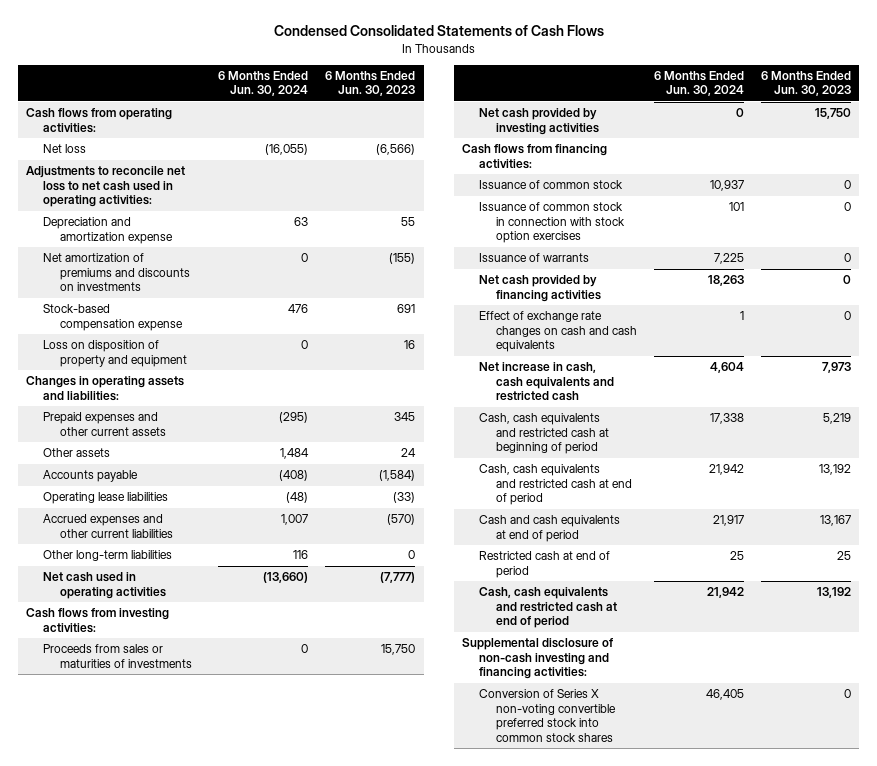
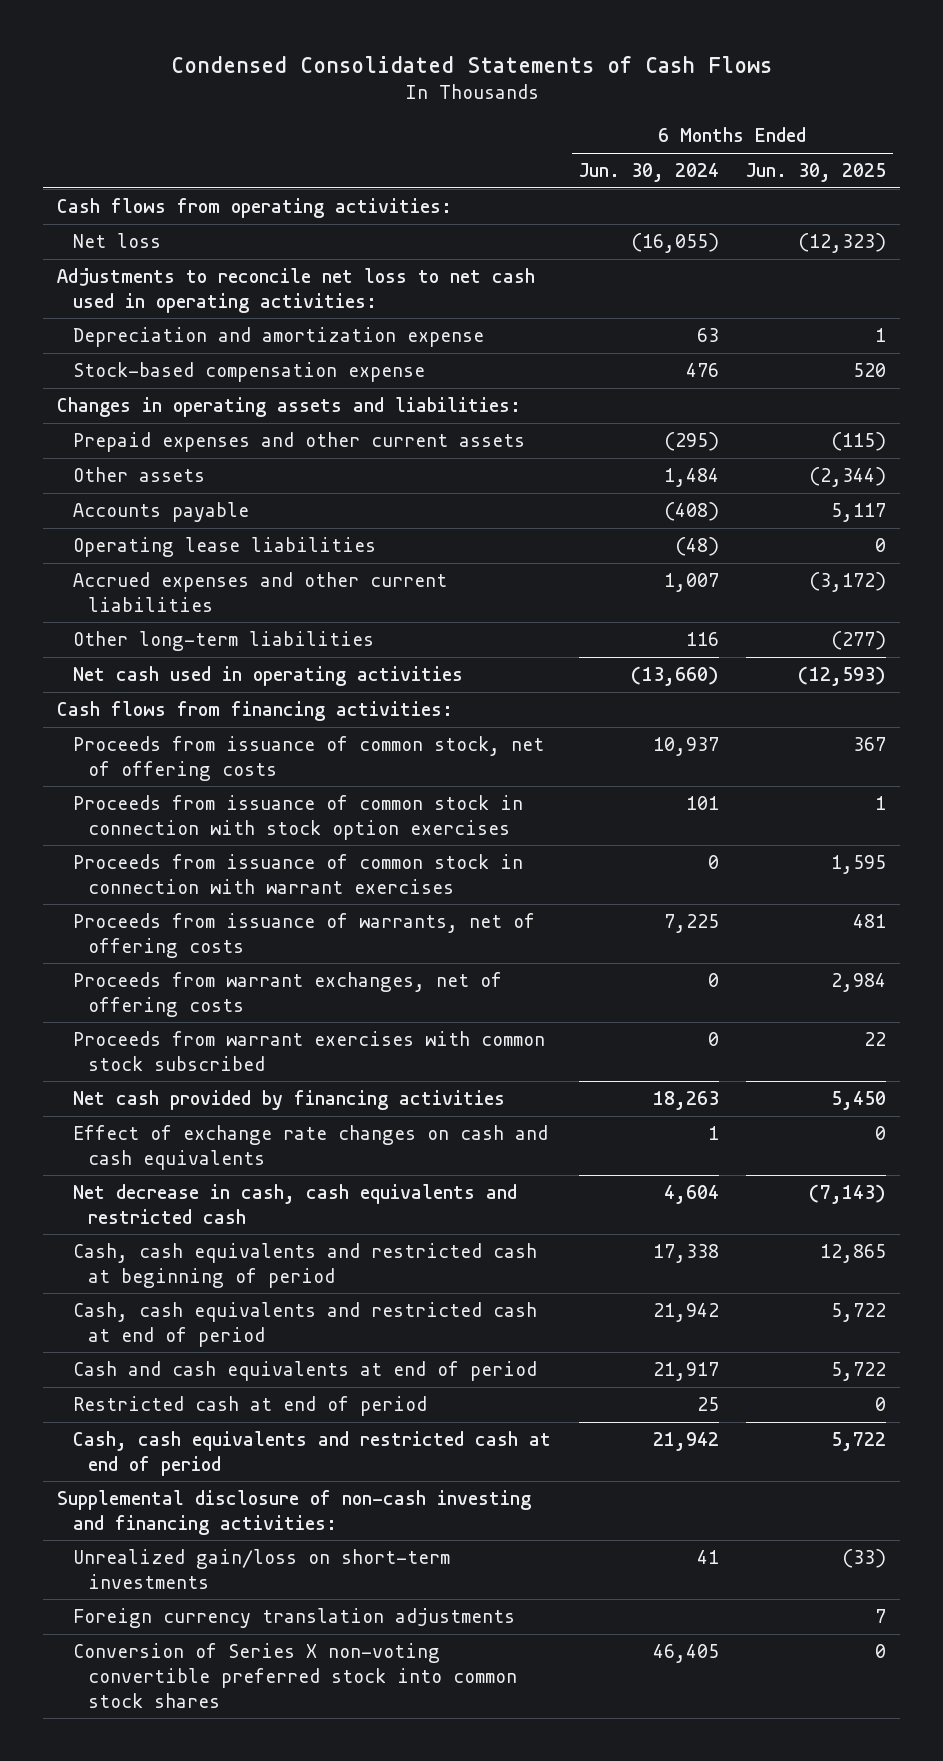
[325,71,416,97] 6 Months Ended Jun. 30, 2023 -> none
none -> [746,163,887,183] Jun. 30, 2025
[43,253,190,292] Net amortization of premiums and discounts on investments -> none
[43,340,187,367] Loss on disposition of property and equipment -> none
[26,608,170,633] Cash flows from investing activities: -> none
[43,644,192,668] Proceeds from sales or maturities of investments -> none
[478,108,599,135] Net cash provided by investing activities -> none
[478,180,623,190] Issuance of common stock -> [72,735,544,781] Proceeds from issuance of common stock, net of offering costs
[478,202,625,244] Issuance of common stock in connection with stock option exercises -> [72,794,523,840] Proceeds from issuance of common stock in connection with stock option exercises
none -> [72,853,523,894] Proceeds from issuance of common stock in connection with warrant exercises
[478,253,589,263] Issuance of warrants -> [72,912,535,958] Proceeds from issuance of warrants, net of offering costs
none -> [72,971,502,1017] Proceeds from warrant exchanges, net of offering costs
none -> [72,1030,545,1071] Proceeds from warrant exercises with common stock subscribed
[478,362,614,402] Net increase in cash, cash equivalents and restricted cash -> [72,1183,517,1224] Net decrease in cash, cash equivalents and restricted cash
none -> [72,1548,450,1589] Unrealized gain/loss on short-term investments
none -> [72,1607,515,1628] Foreign currency translation adjustments

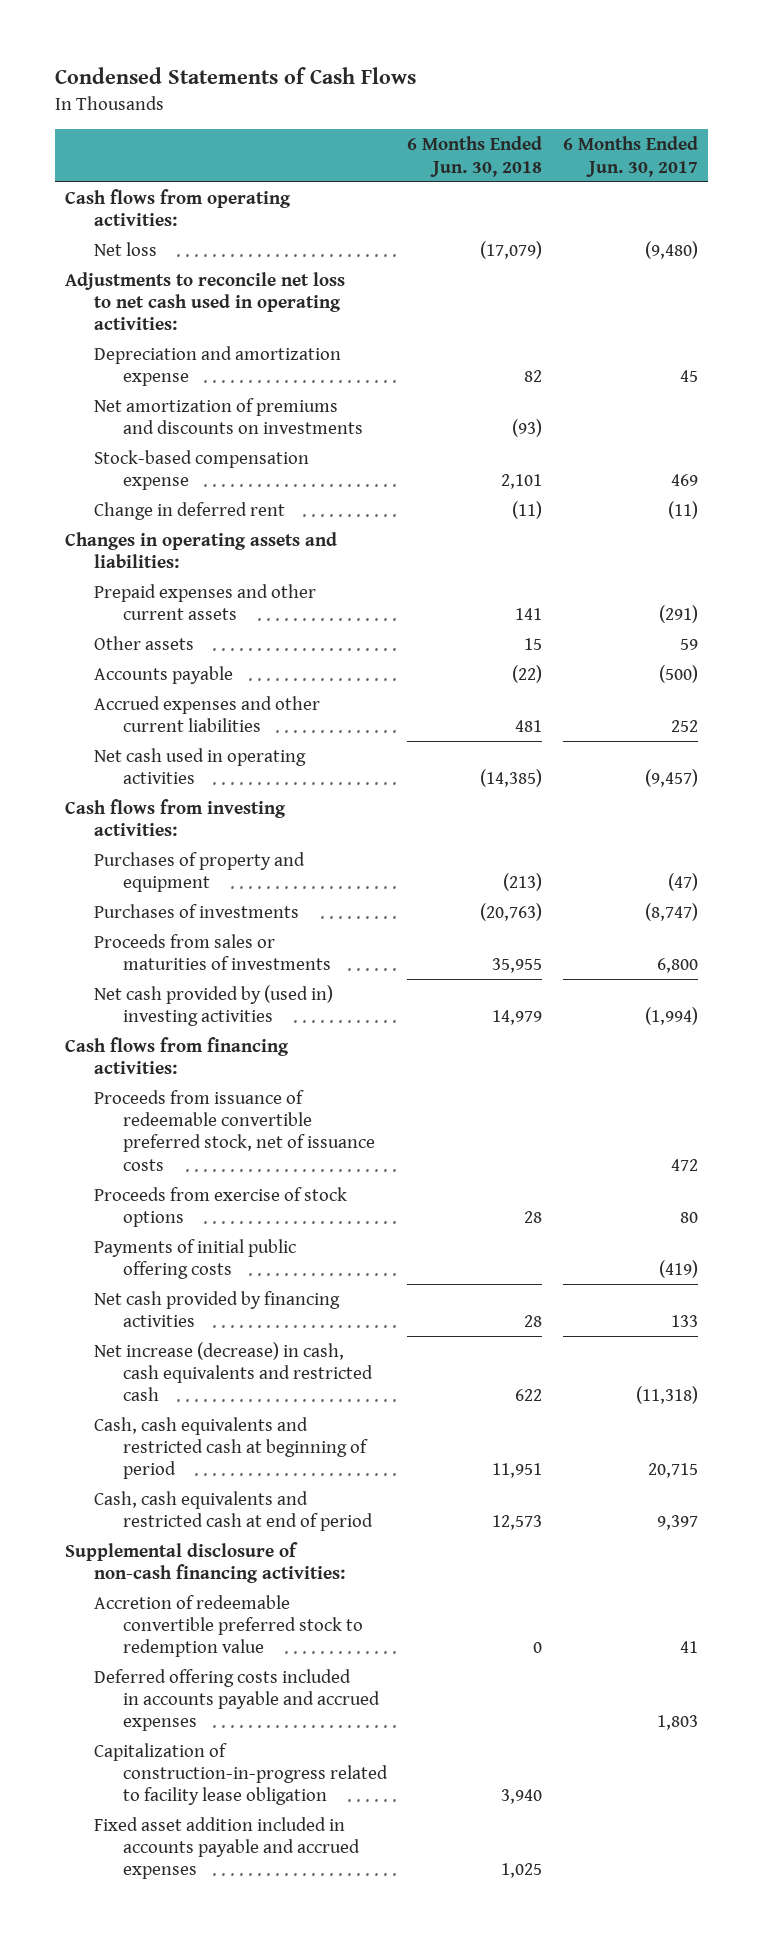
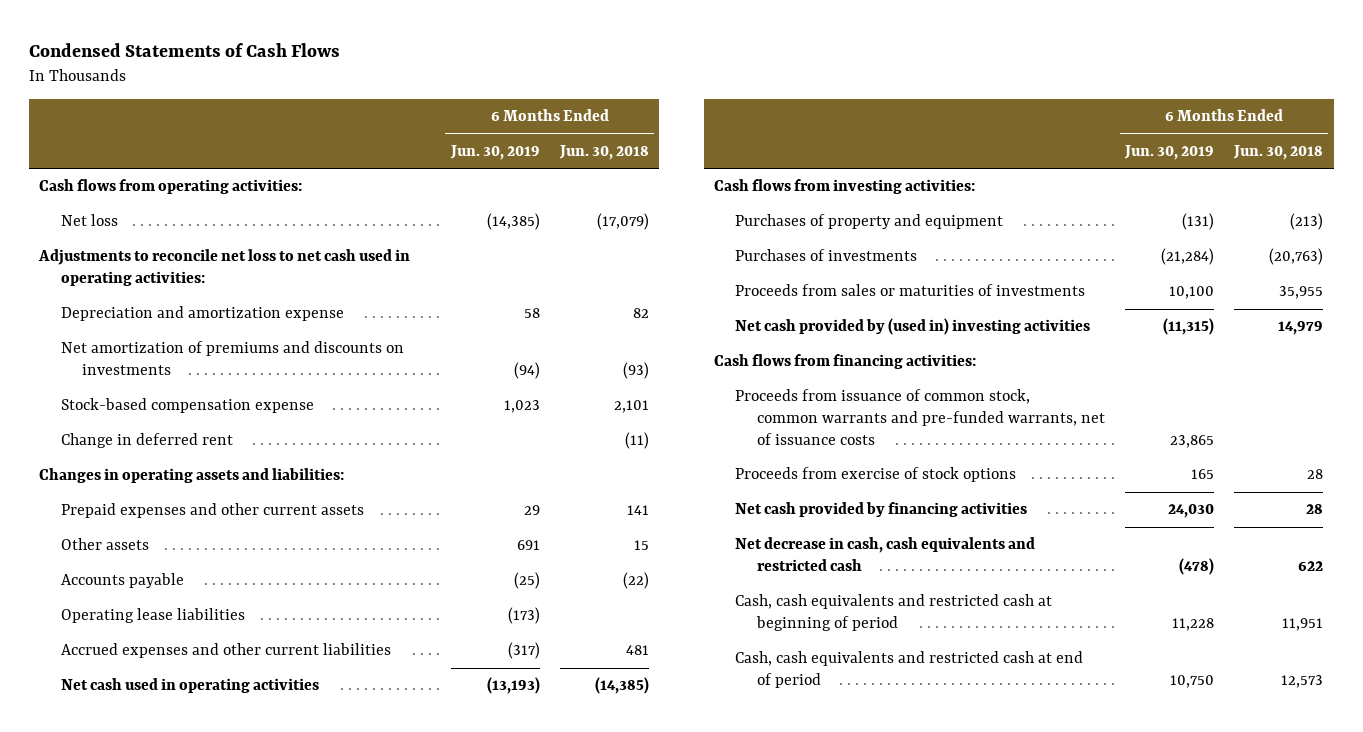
[562,136,698,177] 6 Months Ended Jun. 30, 2017 -> none
none -> [449,144,540,160] Jun. 30, 2019
none -> [60,608,245,624] Operating lease liabilities
[93,1089,375,1171] Proceeds from issuance of redeemable convertible preferred stock, net of issuance costs -> none
none -> [735,389,1105,446] Proceeds from issuance of common stock, common warrants and pre-funded warrants, net of issuance costs
[93,1238,296,1280] Payments of initial public offering costs -> none
[93,1341,373,1402] Net increase (decrease) in cash, cash equivalents and restricted cash -> [735,537,1036,572] Net decrease in cash, cash equivalents and restricted cash
[64,1541,345,1584] Supplemental disclosure of non-cash financing activities: -> none
[93,1594,363,1658] Accretion of redeemable convertible preferred stock to redemption value -> none
[93,1668,380,1732] Deferred offering costs included in accounts payable and accrued expenses -> none
[93,1742,388,1806] Capitalization of construction-in-progress related to facility lease obligation -> none
[93,1816,360,1880] Fixed asset addition included in accounts payable and accrued expenses -> none

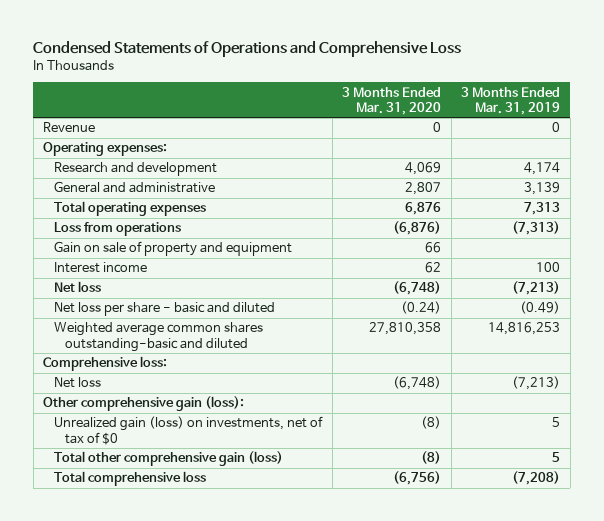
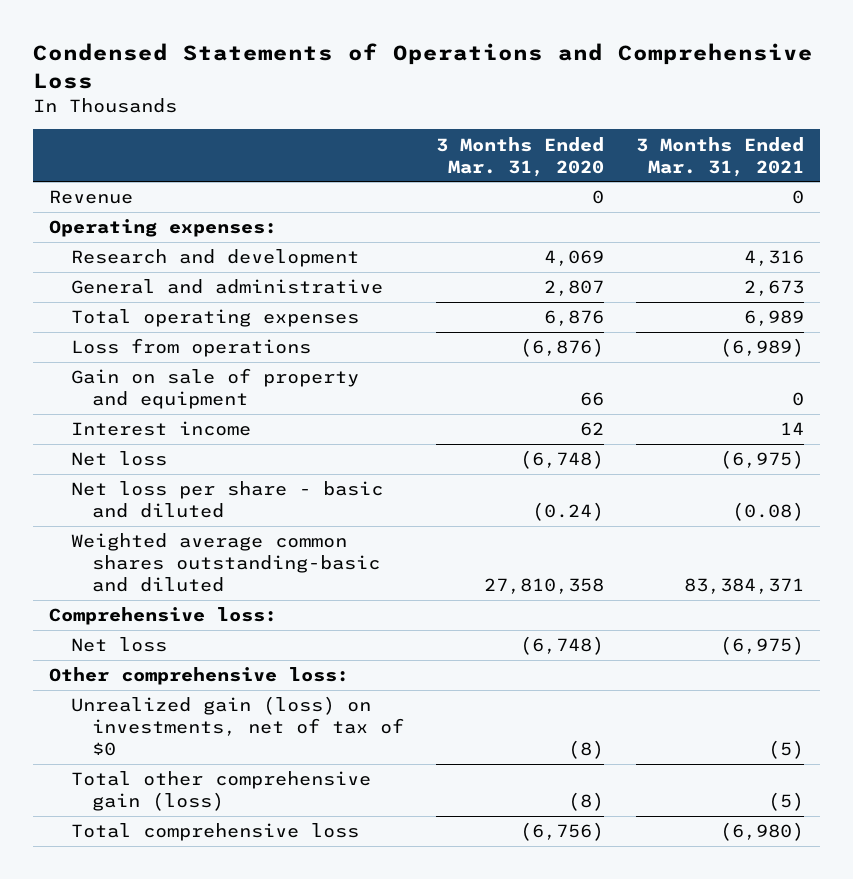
[461,86,561,116] 3 Months Ended Mar. 31, 2019 -> none
none -> [636,136,805,177] 3 Months Ended Mar. 31, 2021
[43,396,245,412] Other comprehensive gain (loss): -> [48,667,349,686] Other comprehensive loss:

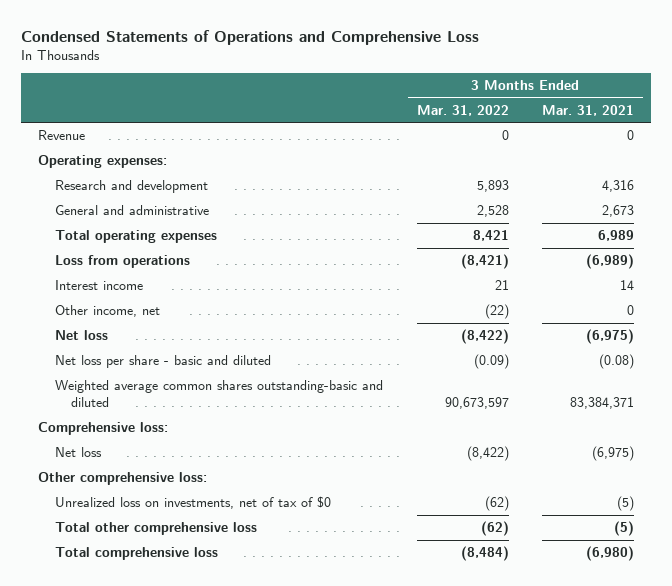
[436,136,605,177] 3 Months Ended Mar. 31, 2020 -> none
none -> [416,104,509,116] Mar. 31, 2022
[70,368,359,410] Gain on sale of property and equipment -> none
none -> [54,304,160,317] Other income, net
[70,696,405,757] Unrealized gain (loss) on investments, net of tax of $0 -> [54,495,331,509] Unrealized loss on investments, net of tax of $0
[70,771,371,812] Total other comprehensive gain (loss) -> [54,521,257,535] Total other comprehensive loss

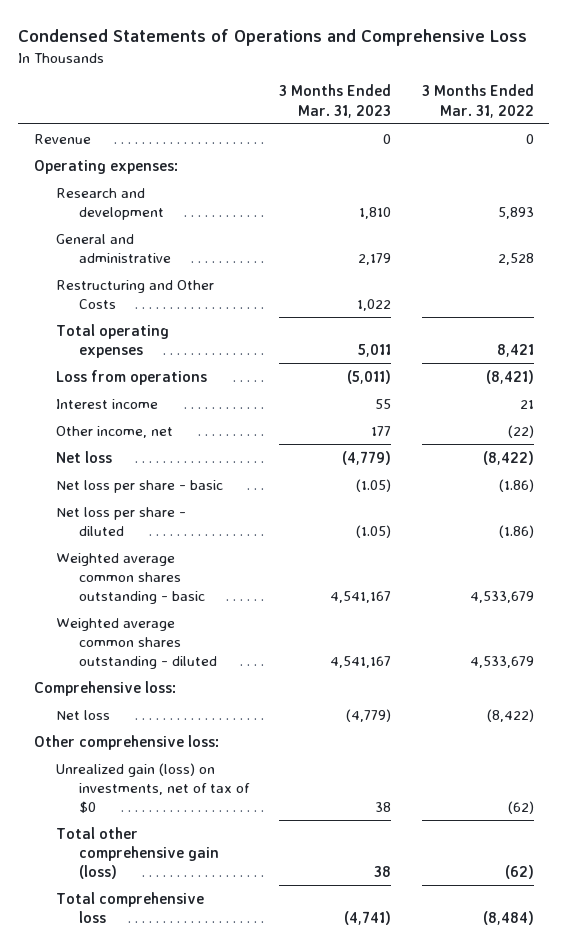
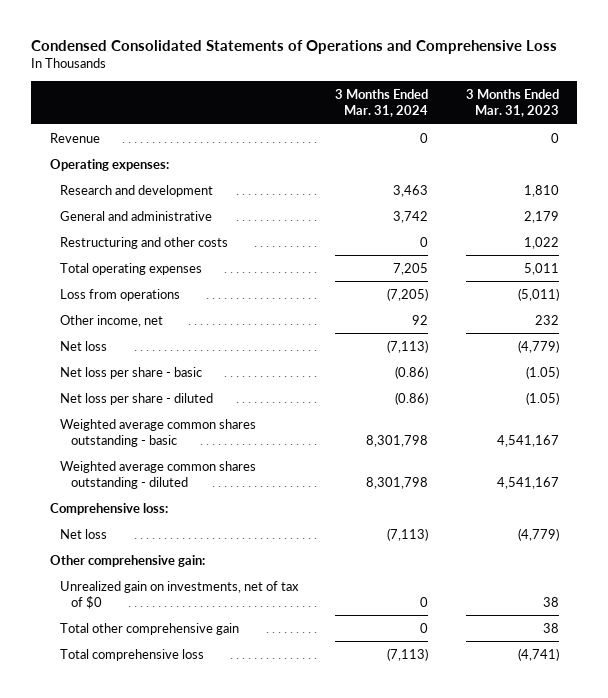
[18,28,528,46] Condensed Statements of Operations and Comprehensive Loss -> [31,40,558,55] Condensed Consolidated Statements of Operations and Comprehensive Loss
[421,84,534,118] 3 Months Ended Mar. 31, 2022 -> none
none -> [335,88,429,118] 3 Months Ended Mar. 31, 2024
[56,279,215,309] Restructuring and Other Costs -> [60,236,229,249] Restructuring and other costs
[56,398,159,409] Interest income -> none
[371,425,392,436] 177 -> [534,314,559,325] 232
[33,734,219,750] Other comprehensive loss: -> [49,554,205,567] Other comprehensive gain:
[56,762,250,814] Unrealized gain (loss) on investments, net of tax of $0 -> [60,580,300,609] Unrealized gain on investments, net of tax of $0
[56,826,219,880] Total other comprehensive gain (loss) -> [60,622,240,635] Total other comprehensive gain

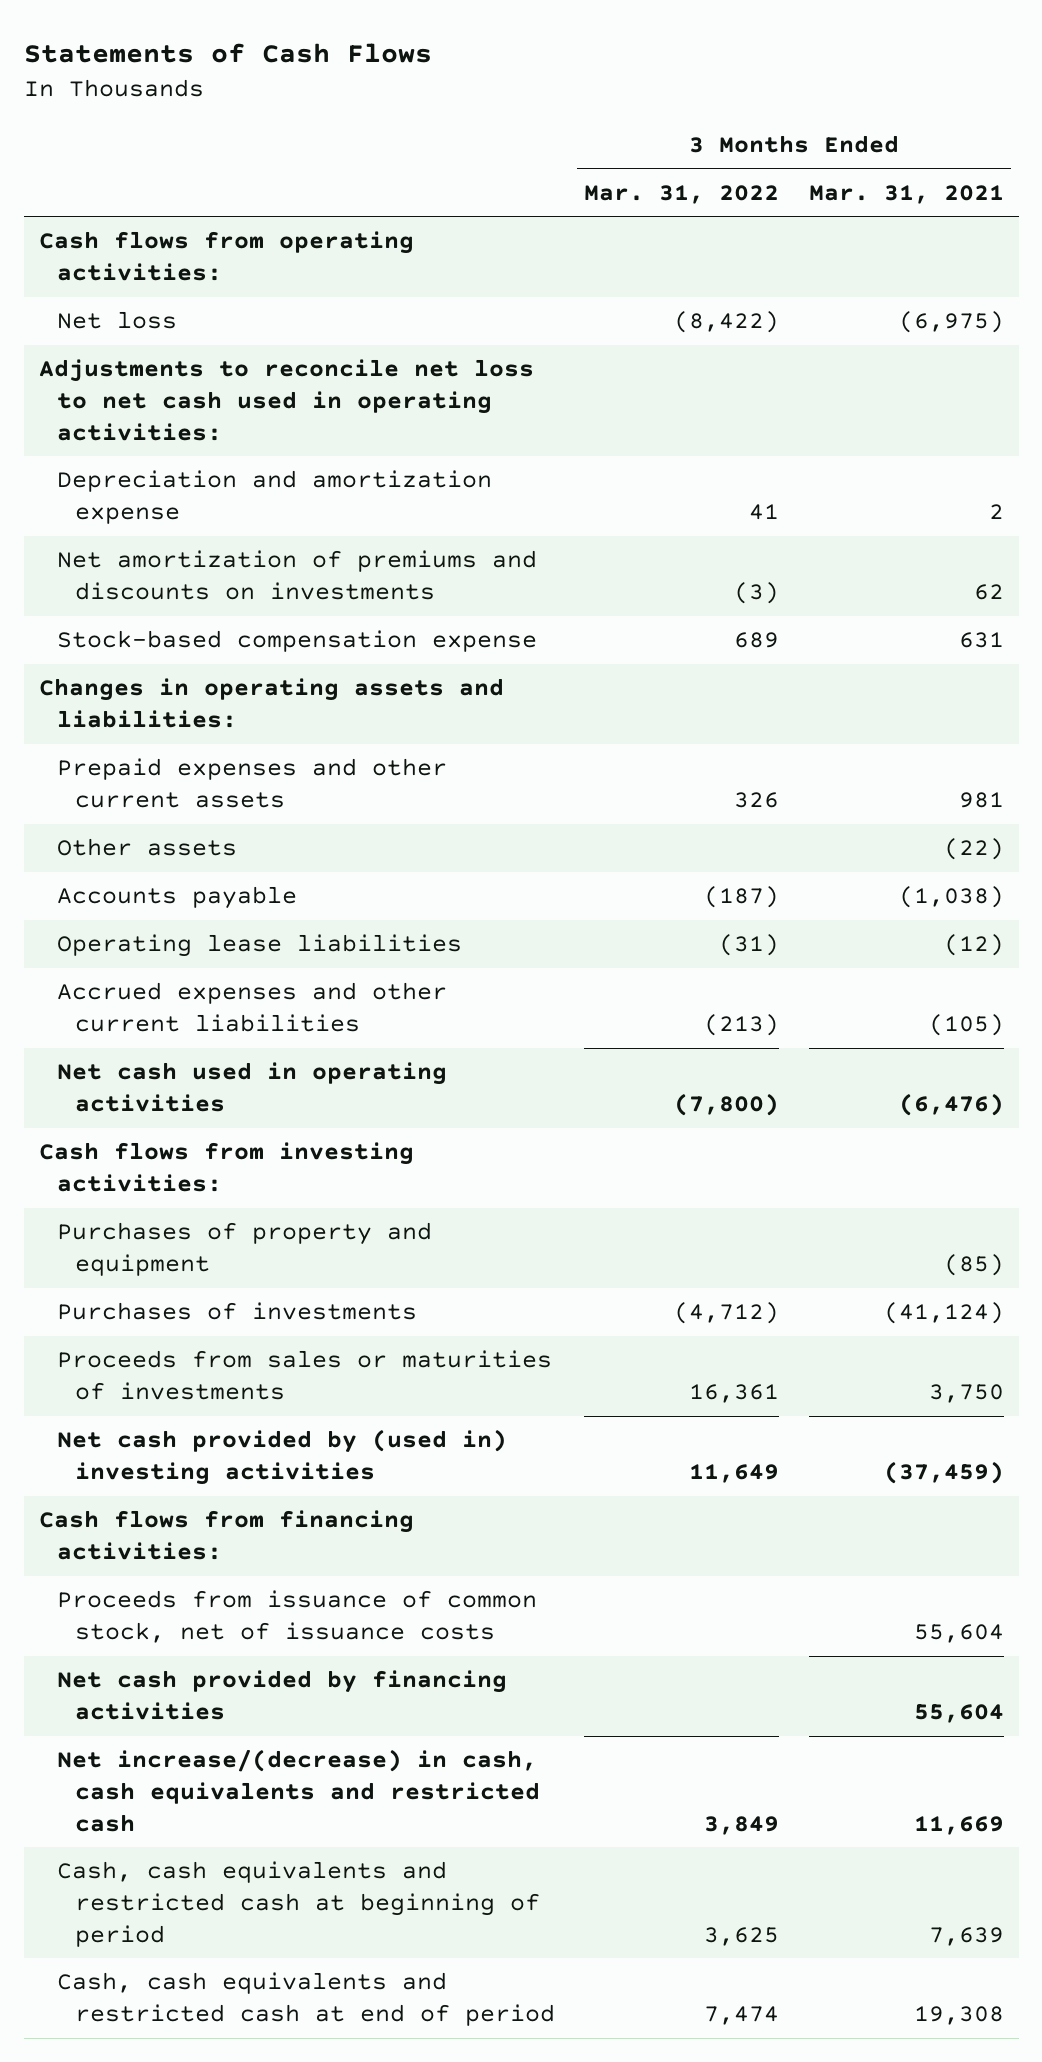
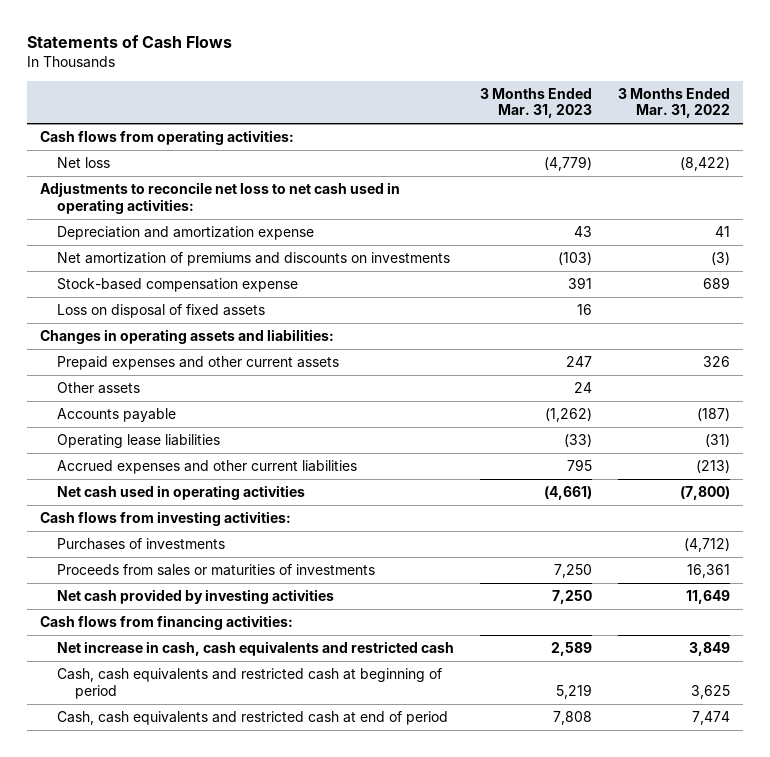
[808,184,1004,204] Mar. 31, 2021 -> none
none -> [480,87,593,119] 3 Months Ended Mar. 31, 2023
none -> [57,304,266,319] Loss on disposal of fixed assets
[56,1222,432,1277] Purchases of property and equipment -> none
[56,1429,507,1486] Net cash provided by (used in) investing activities -> [57,589,335,605] Net cash provided by investing activities
[56,1590,537,1644] Proceeds from issuance of common stock, net of issuance costs -> none
[56,1670,507,1721] Net cash provided by financing activities -> none
[56,1749,540,1832] Net increase/(decrease) in cash, cash equivalents and restricted cash -> [57,641,455,657] Net increase in cash, cash equivalents and restricted cash

